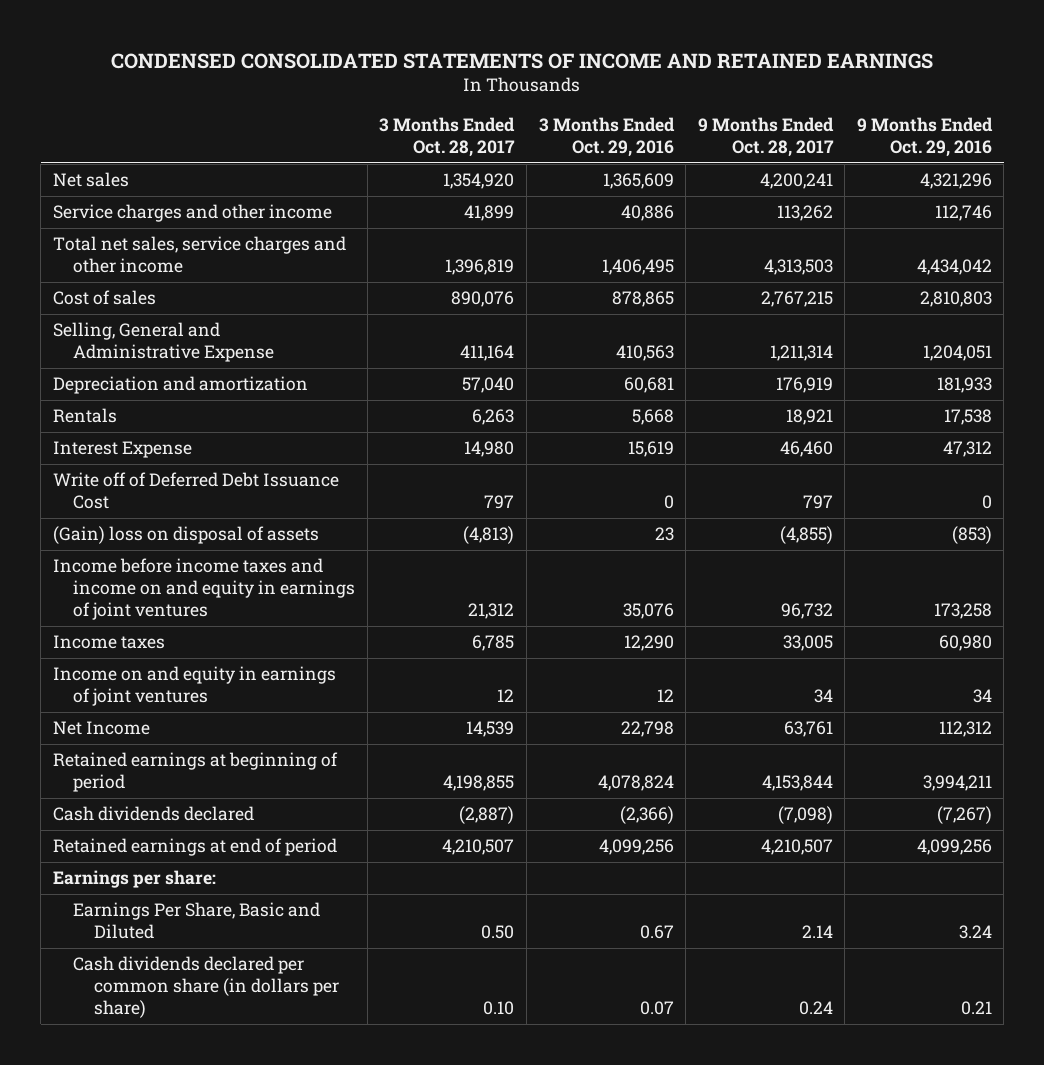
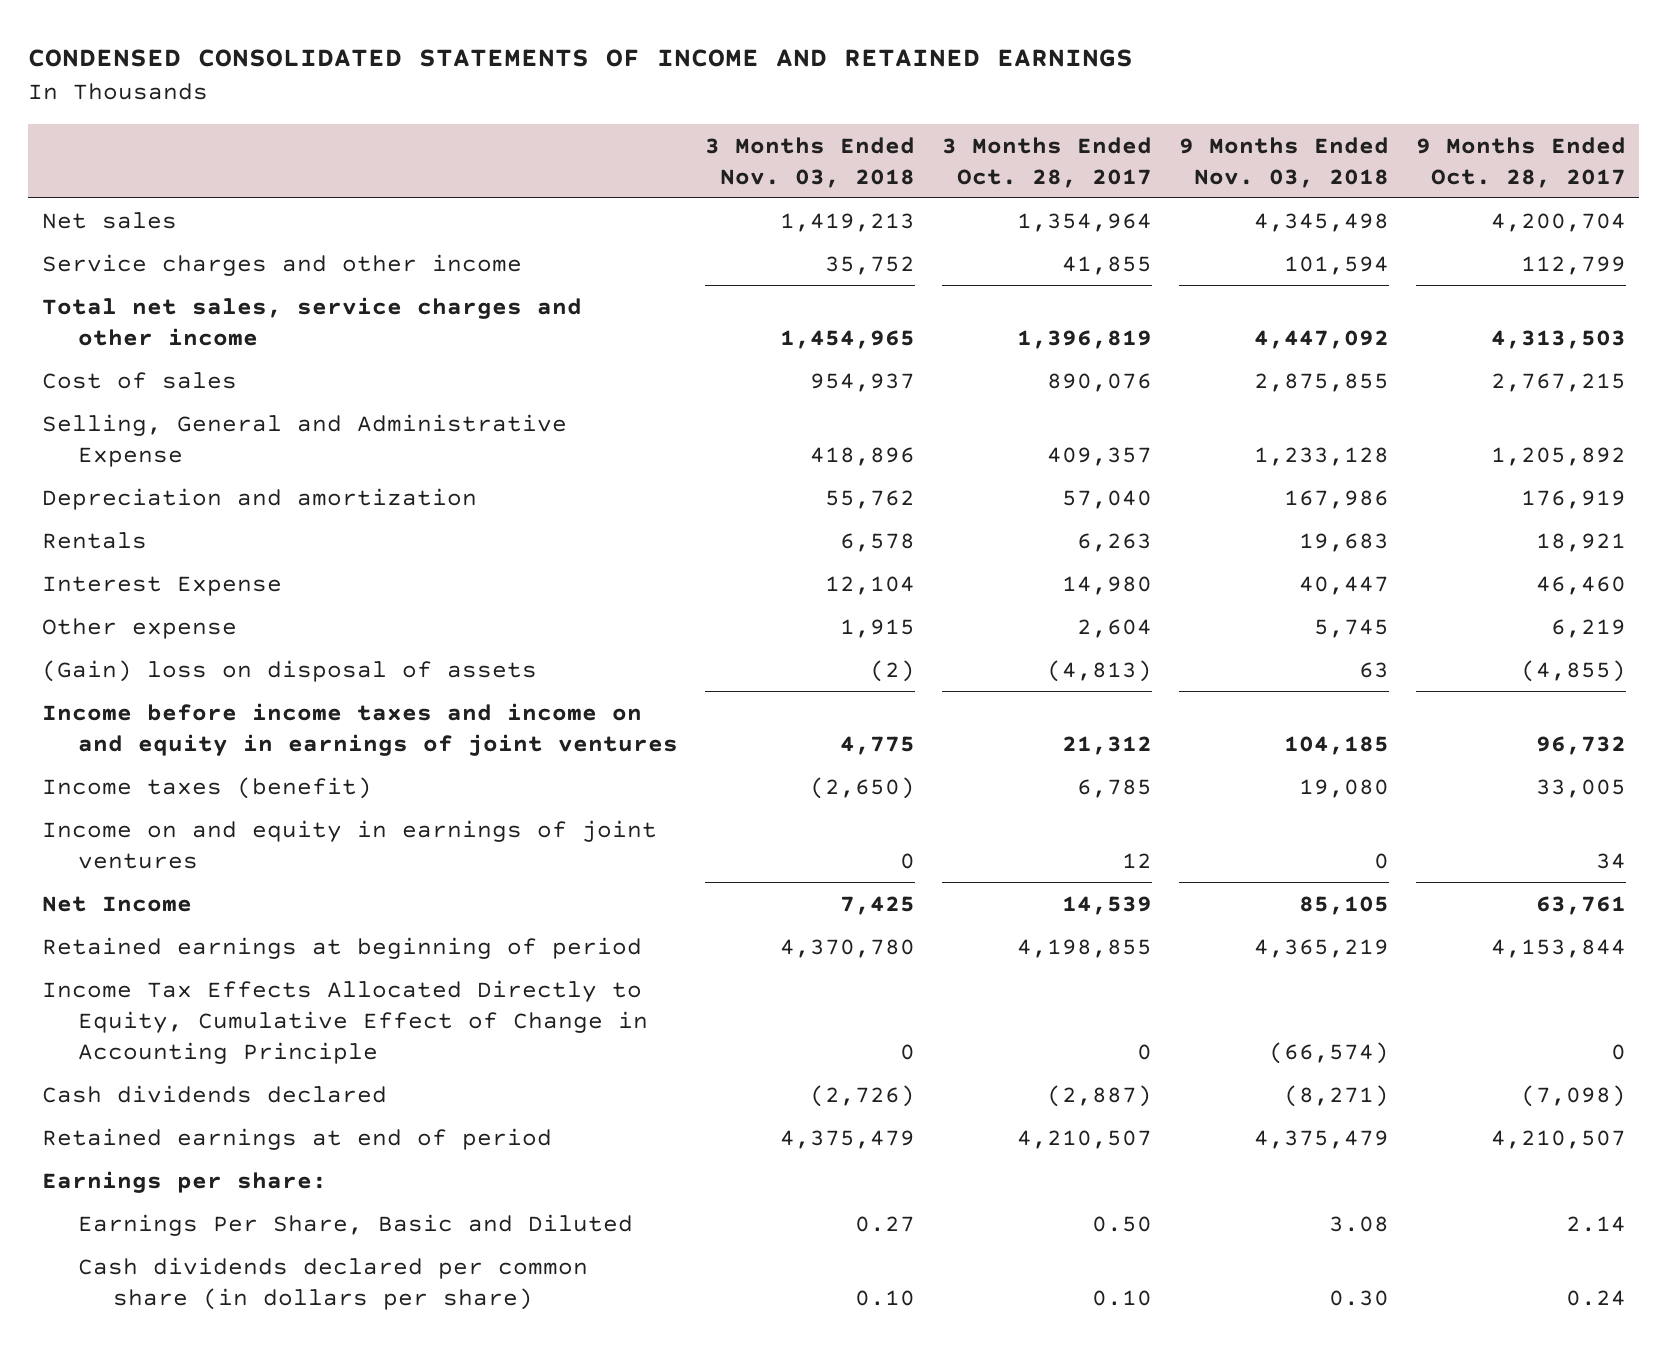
[538,116,675,157] 3 Months Ended Oct. 29, 2016 -> none
[856,116,993,157] 9 Months Ended Oct. 29, 2016 -> none
none -> [704,136,915,188] 3 Months Ended Nov. 03, 2018
none -> [1178,136,1389,188] 9 Months Ended Nov. 03, 2018
[443,173,515,190] 1,354,920 -> [1016,212,1152,232] 1,354,964
[759,173,833,190] 4,200,241 -> [1490,212,1626,232] 4,200,704
[464,205,515,222] 41,899 -> [1061,255,1152,275] 41,855
[776,205,833,222] 113,262 -> [1520,255,1626,275] 112,799
[460,345,515,362] 411,164 -> [1046,446,1152,466] 409,357
[769,345,833,362] 1,211,314 -> [1490,446,1626,466] 1,205,892
[52,472,339,510] Write off of Deferred Debt Issuance Cost -> none
none -> [42,617,238,639] Other expense
[52,635,165,650] Income taxes -> [42,776,373,799] Income taxes (benefit)
none -> [42,979,648,1064] Income Tax Effects Allocated Directly to Equity, Cumulative Effect of Change in Accounting Principle

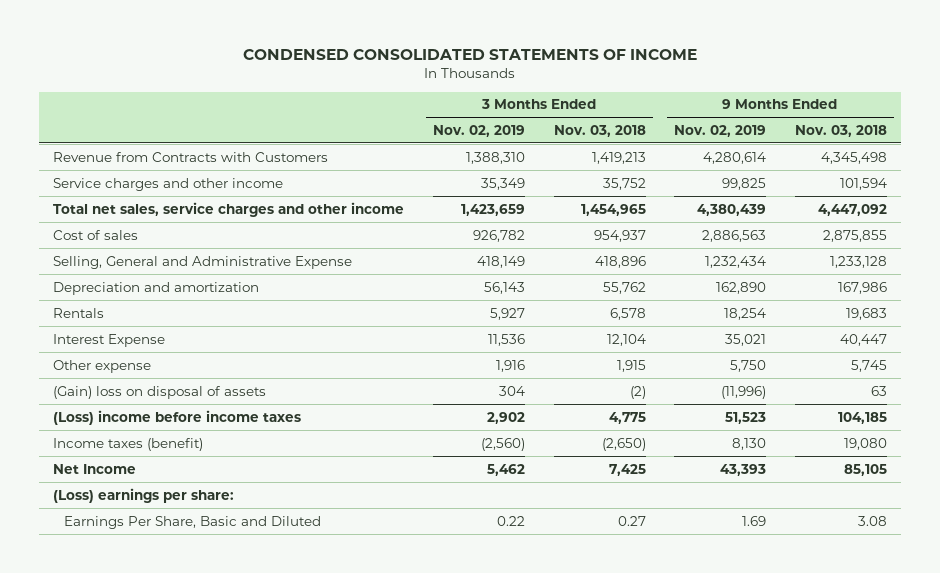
[28,49,1134,68] CONDENSED CONSOLIDATED STATEMENTS OF INCOME AND RETAINED EARNINGS -> [243,48,698,60] CONDENSED CONSOLIDATED STATEMENTS OF INCOME
[941,136,1152,188] 3 Months Ended Oct. 28, 2017 -> none
[1415,136,1626,188] 9 Months Ended Oct. 28, 2017 -> none
none -> [432,124,525,137] Nov. 02, 2019
none -> [674,124,767,137] Nov. 02, 2019
[42,211,178,229] Net sales -> [53,151,329,162] Revenue from Contracts with Customers
[42,702,678,756] Income before income taxes and income on and equity in earnings of joint ventures -> [53,409,302,425] (Loss) income before income taxes
[42,819,658,869] Income on and equity in earnings of joint ventures -> none
[42,936,643,959] Retained earnings at beginning of period -> none
[42,979,648,1064] Income Tax Effects Allocated Directly to Equity, Cumulative Effect of Change in Accounting Principle -> none
[42,1084,388,1103] Cash dividends declared -> none
[42,1127,553,1150] Retained earnings at end of period -> none
[42,1170,328,1193] Earnings per share: -> [53,487,235,503] (Loss) earnings per share:
[77,1256,588,1310] Cash dividends declared per common share (in dollars per share) -> none

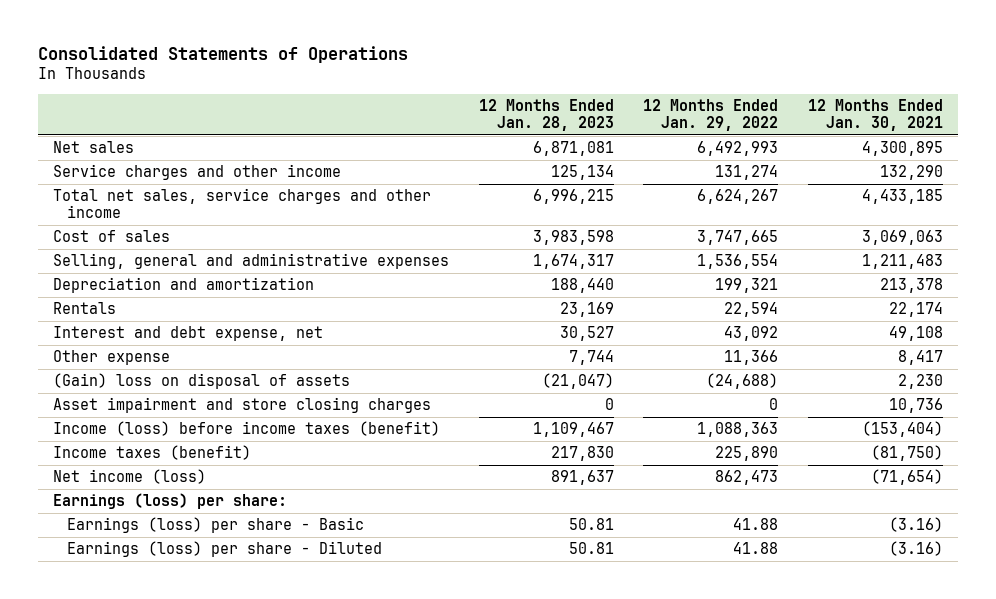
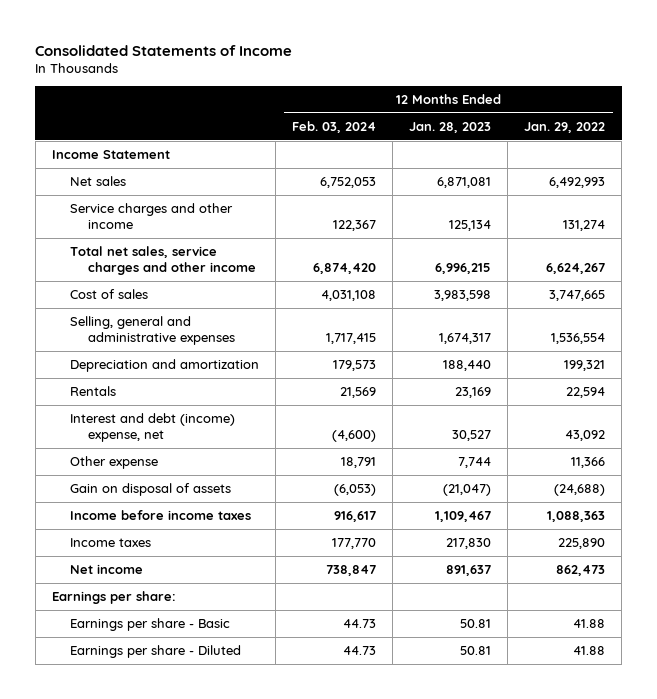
[37,46,408,64] Consolidated Statements of Operations -> [35,44,293,56] Consolidated Statements of Income
[808,98,944,131] 12 Months Ended Jan. 30, 2021 -> none
none -> [291,120,376,133] Feb. 03, 2024
none -> [51,149,170,159] Income Statement
[52,326,323,342] Interest and debt expense, net -> [69,412,235,443] Interest and debt (income) expense, net
[52,397,431,414] Asset impairment and store closing charges -> none
[52,373,350,390] (Gain) loss on disposal of assets -> [69,482,231,496] Gain on disposal of assets
[52,421,440,437] Income (loss) before income taxes (benefit) -> [69,509,251,520] Income before income taxes
[52,445,251,461] Income taxes (benefit) -> [69,537,151,547] Income taxes
[52,469,206,485] Net income (loss) -> [69,563,143,574] Net income
[52,493,287,510] Earnings (loss) per share: -> [51,590,176,604] Earnings per share:
[67,517,365,534] Earnings (loss) per share - Basic -> [69,617,230,631] Earnings per share - Basic
[67,541,383,558] Earnings (loss) per share - Diluted -> [69,644,241,658] Earnings per share - Diluted

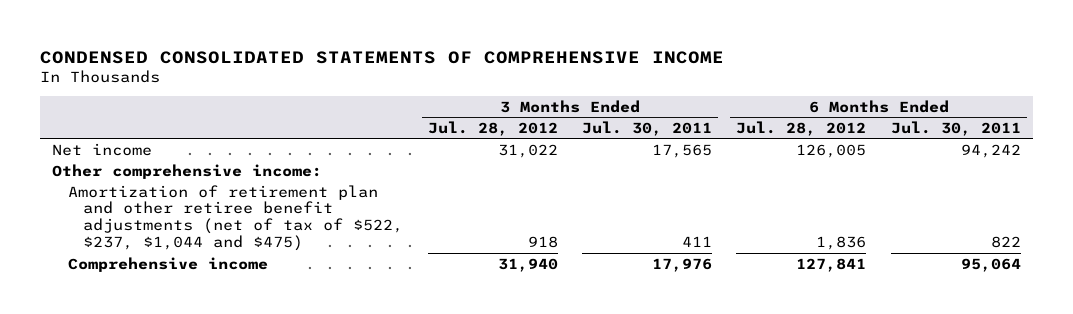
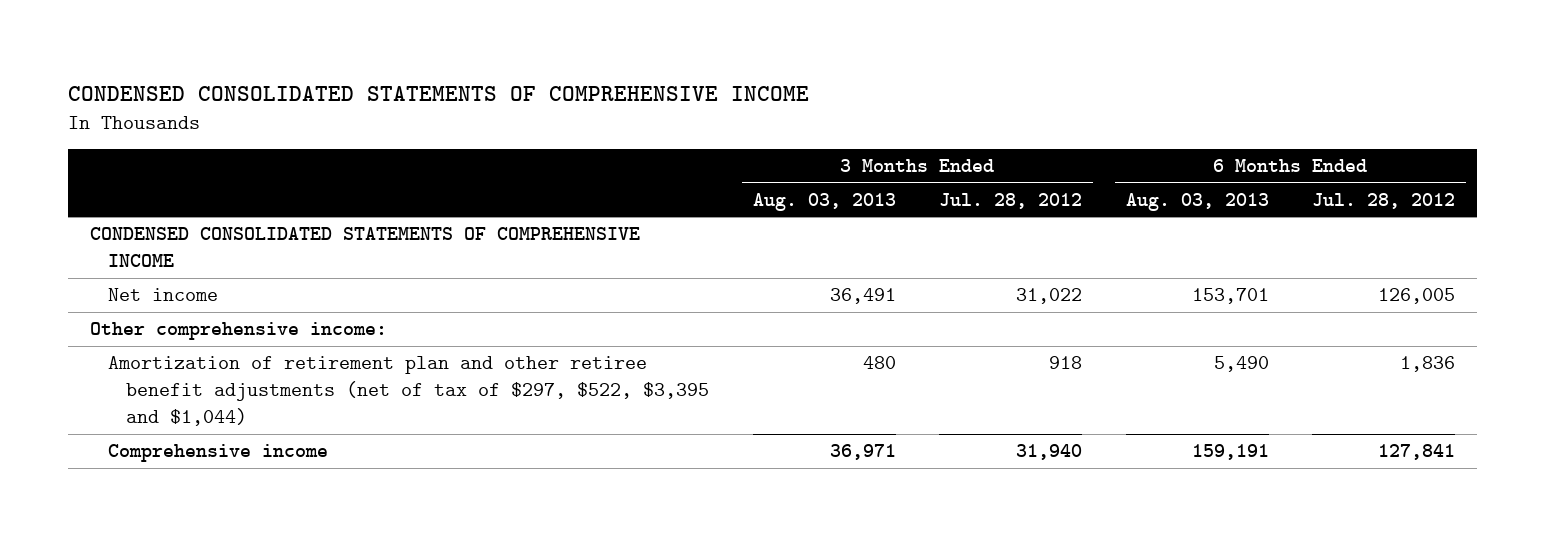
[582,120,713,136] Jul. 30, 2011 -> none
[890,120,1021,136] Jul. 30, 2011 -> none
none -> [752,192,896,211] Aug. 03, 2013
none -> [1125,192,1269,211] Aug. 03, 2013
none -> [89,227,640,268] CONDENSED CONSOLIDATED STATEMENTS OF COMPREHENSIVE INCOME
[67,184,404,252] Amortization of retirement plan and other retiree benefit adjustments (net of tax of $522, $237, $1,044 and $475) -> [108,356,710,427] Amortization of retirement plan and other retiree benefit adjustments (net of tax of $297, $522, $3,395 and $1,044)

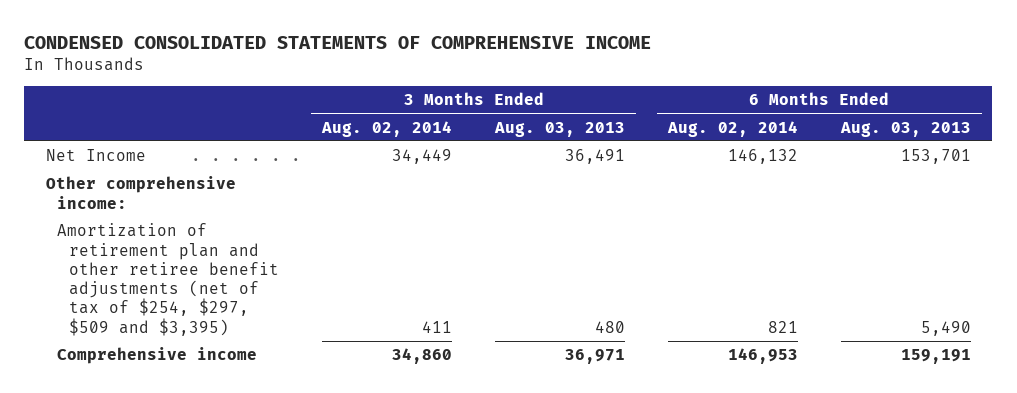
[939,192,1083,209] Jul. 28, 2012 -> none
[1312,192,1456,209] Jul. 28, 2012 -> none
none -> [321,120,453,137] Aug. 02, 2014
none -> [667,120,799,137] Aug. 02, 2014
[89,227,640,268] CONDENSED CONSOLIDATED STATEMENTS OF COMPREHENSIVE INCOME -> none
[108,288,219,302] Net income -> [45,149,146,162] Net Income
[108,356,710,427] Amortization of retirement plan and other retiree benefit adjustments (net of tax of $297, $522, $3,395 and $1,044) -> [57,223,280,336] Amortization of retirement plan and other retiree benefit adjustments (net of tax of $254, $297, $509 and $3,395)

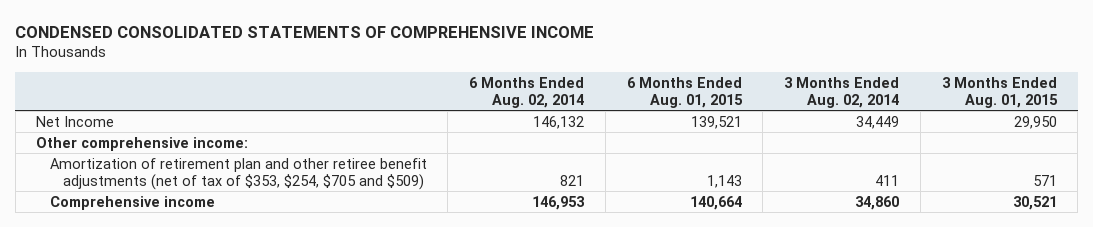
[494,121,626,137] Aug. 03, 2013 -> none
[839,121,971,137] Aug. 03, 2013 -> none
none -> [626,76,743,108] 6 Months Ended Aug. 01, 2015
none -> [941,76,1058,108] 3 Months Ended Aug. 01, 2015
[57,223,280,336] Amortization of retirement plan and other retiree benefit adjustments (net of tax of $254, $297, $509 and $3,395) -> [49,157,427,190] Amortization of retirement plan and other retiree benefit adjustments (net of tax of $353, $254, $705 and $509)

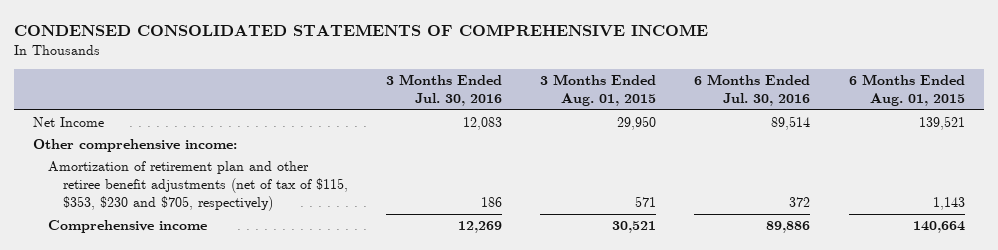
[469,76,585,108] 6 Months Ended Aug. 02, 2014 -> none
[784,76,900,108] 3 Months Ended Aug. 02, 2014 -> none
none -> [385,74,502,107] 3 Months Ended Jul. 30, 2016
none -> [694,74,811,107] 6 Months Ended Jul. 30, 2016
[49,157,427,190] Amortization of retirement plan and other retiree benefit adjustments (net of tax of $353, $254, $705 and $509) -> [48,161,348,212] Amortization of retirement plan and other retiree benefit adjustments (net of tax of $115, $353, $230 and $705, respectively)

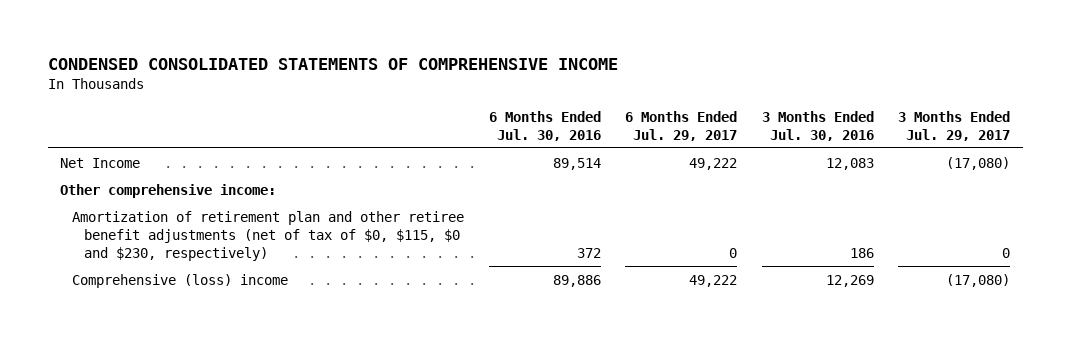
[540,74,657,107] 3 Months Ended Aug. 01, 2015 -> none
[848,74,965,107] 6 Months Ended Aug. 01, 2015 -> none
none -> [625,110,738,141] 6 Months Ended Jul. 29, 2017
none -> [898,110,1011,141] 3 Months Ended Jul. 29, 2017
[48,161,348,212] Amortization of retirement plan and other retiree benefit adjustments (net of tax of $115, $353, $230 and $705, respectively) -> [71,210,464,261] Amortization of retirement plan and other retiree benefit adjustments (net of tax of $0, $115, $0 and $230, respectively)
[48,220,208,234] Comprehensive income -> [71,273,288,288] Comprehensive (loss) income

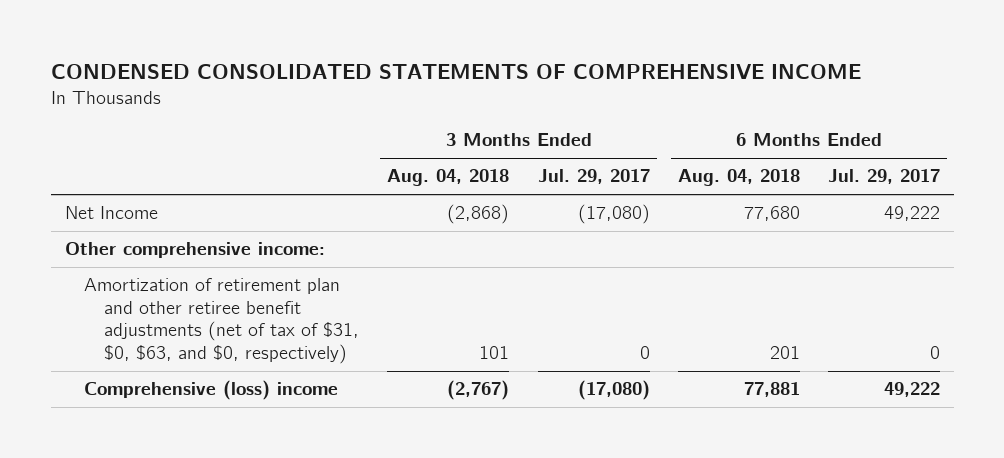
[488,110,601,141] 6 Months Ended Jul. 30, 2016 -> none
[761,110,874,141] 3 Months Ended Jul. 30, 2016 -> none
none -> [387,169,510,187] Aug. 04, 2018
none -> [677,169,800,187] Aug. 04, 2018
[71,210,464,261] Amortization of retirement plan and other retiree benefit adjustments (net of tax of $0, $115, $0 and $230, respectively) -> [84,278,360,364] Amortization of retirement plan and other retiree benefit adjustments (net of tax of $31, $0, $63, and $0, respectively)

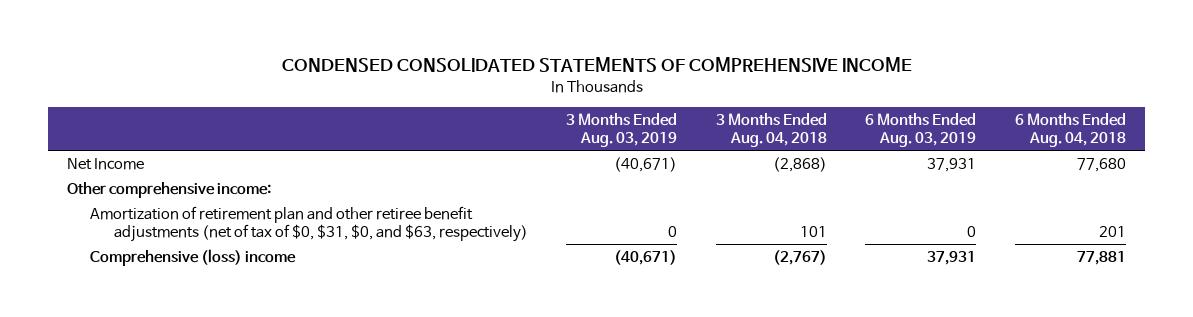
[537,169,650,185] Jul. 29, 2017 -> none
[827,169,940,185] Jul. 29, 2017 -> none
none -> [566,113,678,147] 3 Months Ended Aug. 03, 2019
none -> [865,113,977,147] 6 Months Ended Aug. 03, 2019
[84,278,360,364] Amortization of retirement plan and other retiree benefit adjustments (net of tax of $31, $0, $63, and $0, respectively) -> [90,206,528,242] Amortization of retirement plan and other retiree benefit adjustments (net of tax of $0, $31, $0, and $63, respectively)

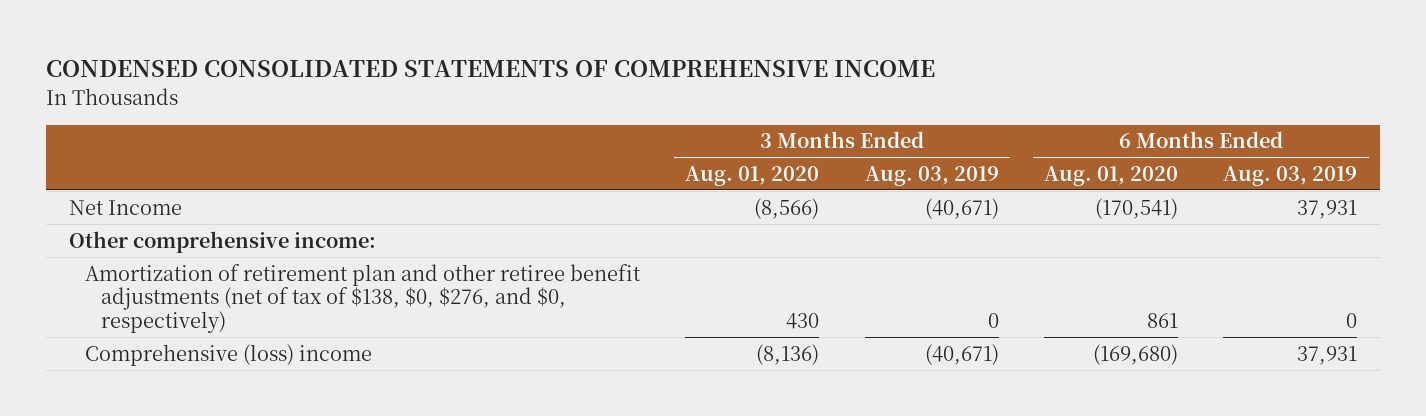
[715,113,827,147] 3 Months Ended Aug. 04, 2018 -> none
[1015,113,1127,147] 6 Months Ended Aug. 04, 2018 -> none
none -> [685,165,820,186] Aug. 01, 2020
none -> [1043,165,1178,186] Aug. 01, 2020
[90,206,528,242] Amortization of retirement plan and other retiree benefit adjustments (net of tax of $0, $31, $0, and $63, respectively) -> [84,263,641,333] Amortization of retirement plan and other retiree benefit adjustments (net of tax of $138, $0, $276, and $0, respectively)

